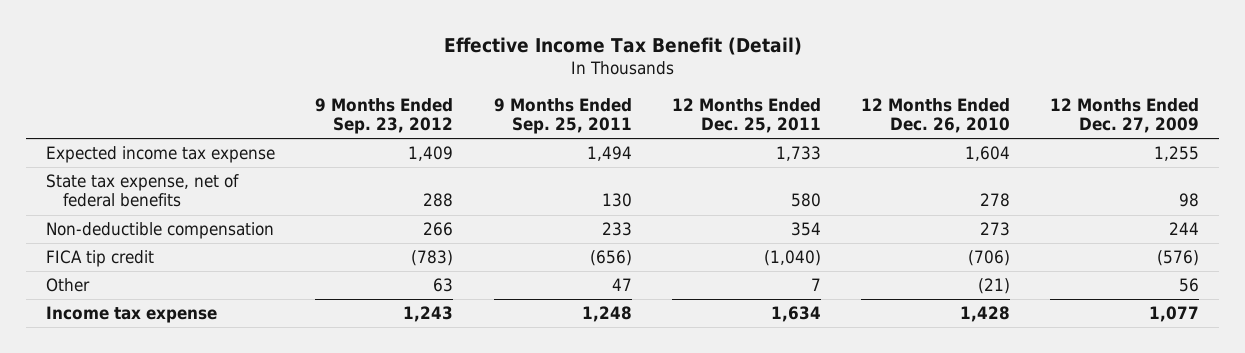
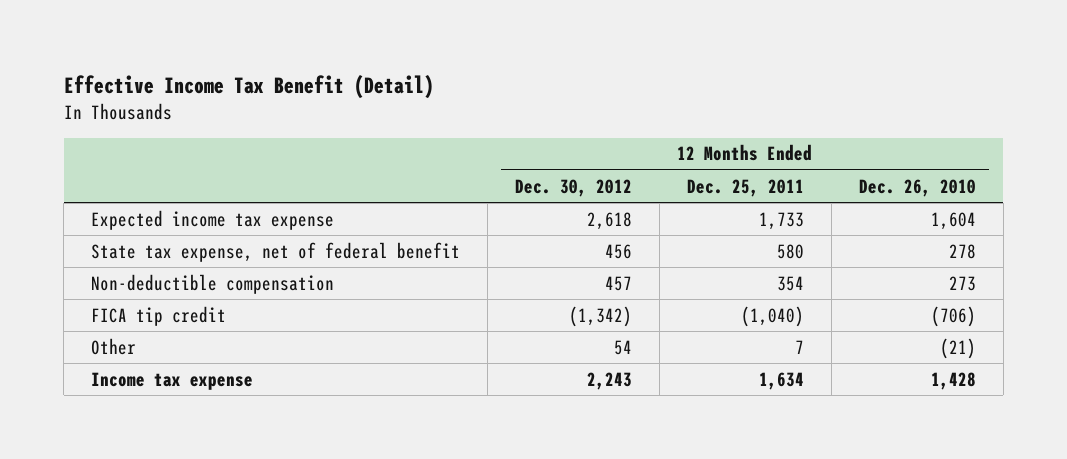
[315,97,454,134] 9 Months Ended Sep. 23, 2012 -> none
[493,97,632,134] 9 Months Ended Sep. 25, 2011 -> none
[1050,97,1200,133] 12 Months Ended Dec. 27, 2009 -> none
none -> [514,178,632,197] Dec. 30, 2012
[46,174,240,208] State tax expense, net of federal benefits -> [91,241,461,262] State tax expense, net of federal benefit

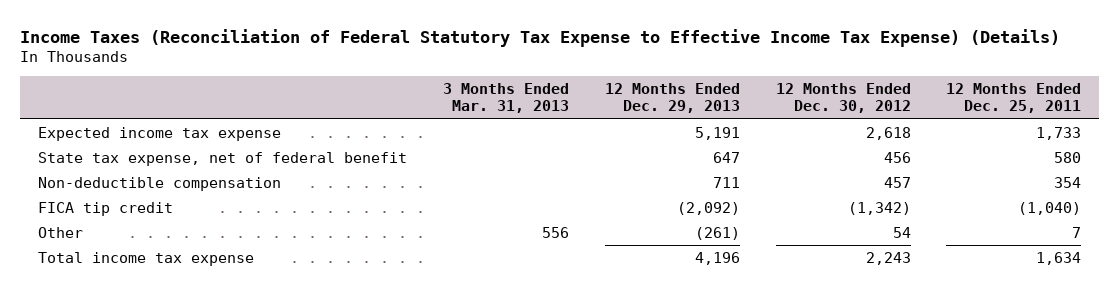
[63,75,434,100] Effective Income Tax Benefit (Detail) -> [20,28,1061,47] Income Taxes (Reconciliation of Federal Statutory Tax Expense to Effective Income Tax Expense) (Details)
[858,178,976,197] Dec. 26, 2010 -> none
none -> [442,83,569,114] 3 Months Ended Mar. 31, 2013
none -> [604,83,740,114] 12 Months Ended Dec. 29, 2013
[91,371,254,390] Income tax expense -> [38,251,255,266] Total income tax expense

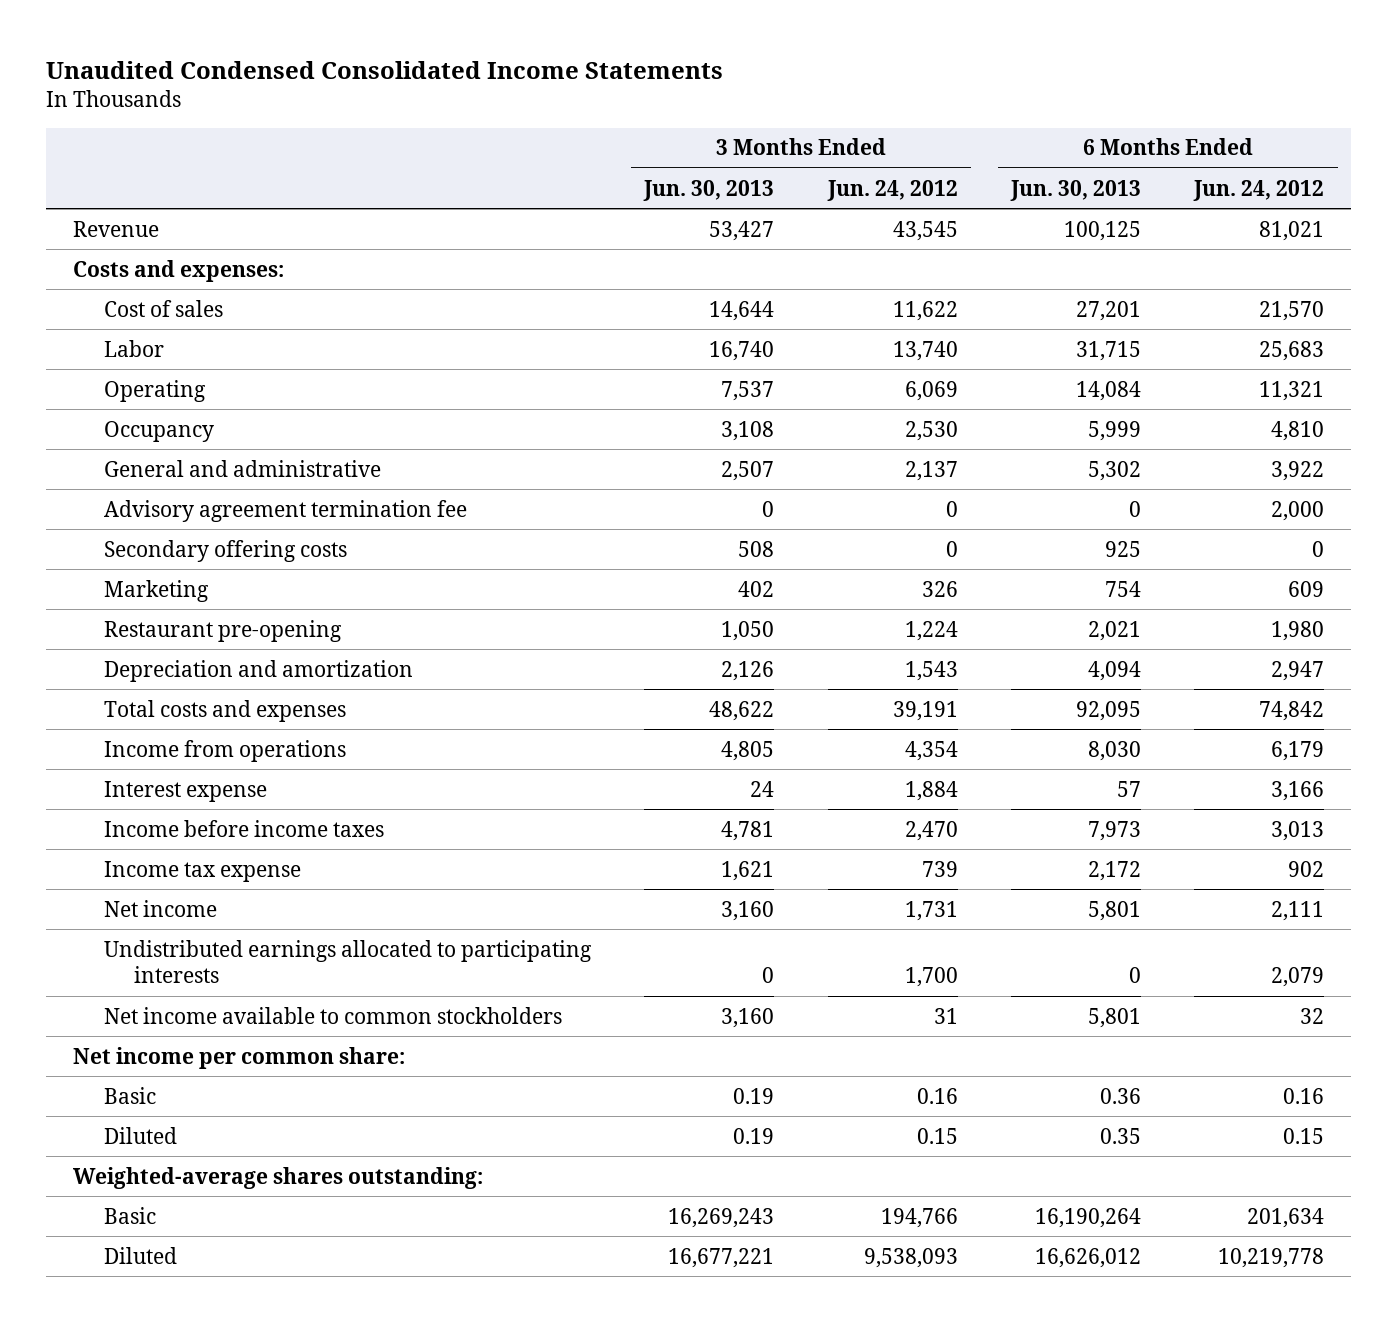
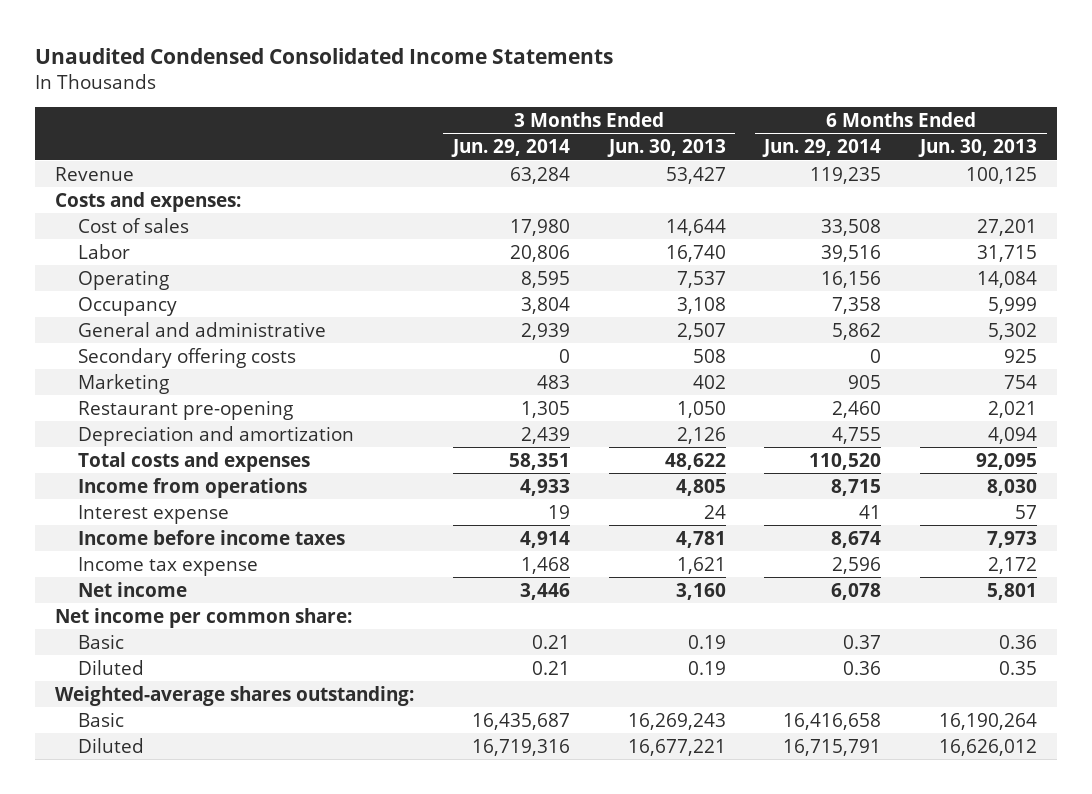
[826,179,958,201] Jun. 24, 2012 -> none
[1193,179,1325,201] Jun. 24, 2012 -> none
none -> [450,138,570,157] Jun. 29, 2014
none -> [762,138,882,157] Jun. 29, 2014
[103,499,467,522] Advisory agreement termination fee -> none
[103,939,592,983] Undistributed earnings allocated to participating interests -> none
[103,1006,562,1024] Net income available to common stockholders -> none

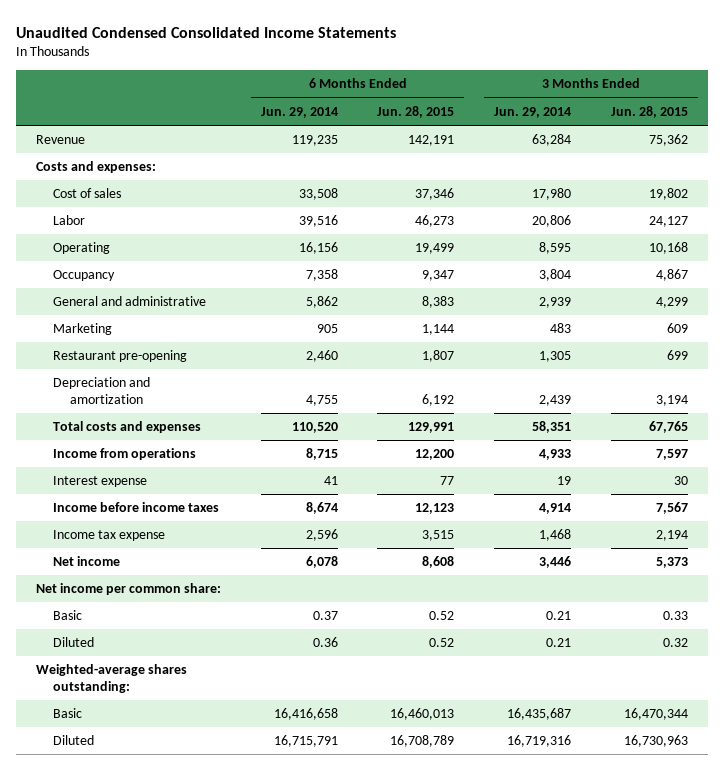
[606,138,726,157] Jun. 30, 2013 -> none
[918,138,1038,157] Jun. 30, 2013 -> none
none -> [377,105,455,118] Jun. 28, 2015
none -> [610,105,688,118] Jun. 28, 2015
[77,347,296,368] Secondary offering costs -> none

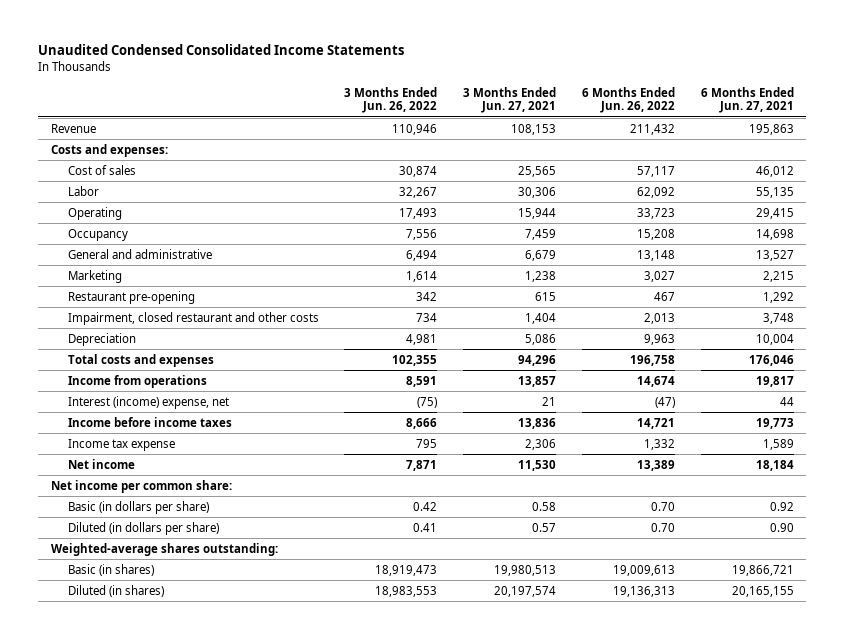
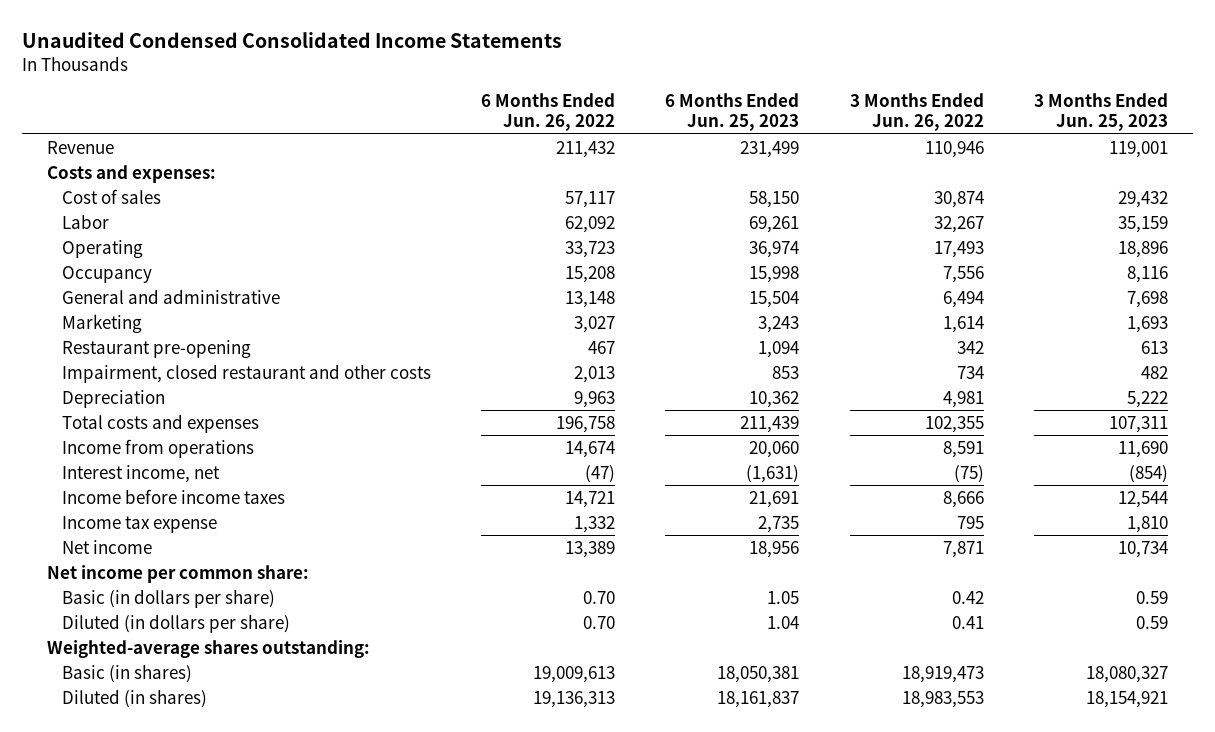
[463,86,557,114] 3 Months Ended Jun. 27, 2021 -> none
[700,86,794,114] 6 Months Ended Jun. 27, 2021 -> none
none -> [665,92,800,132] 6 Months Ended Jun. 25, 2023
none -> [1034,92,1169,132] 3 Months Ended Jun. 25, 2023
[67,395,229,409] Interest (income) expense, net -> [61,464,220,483] Interest income, net

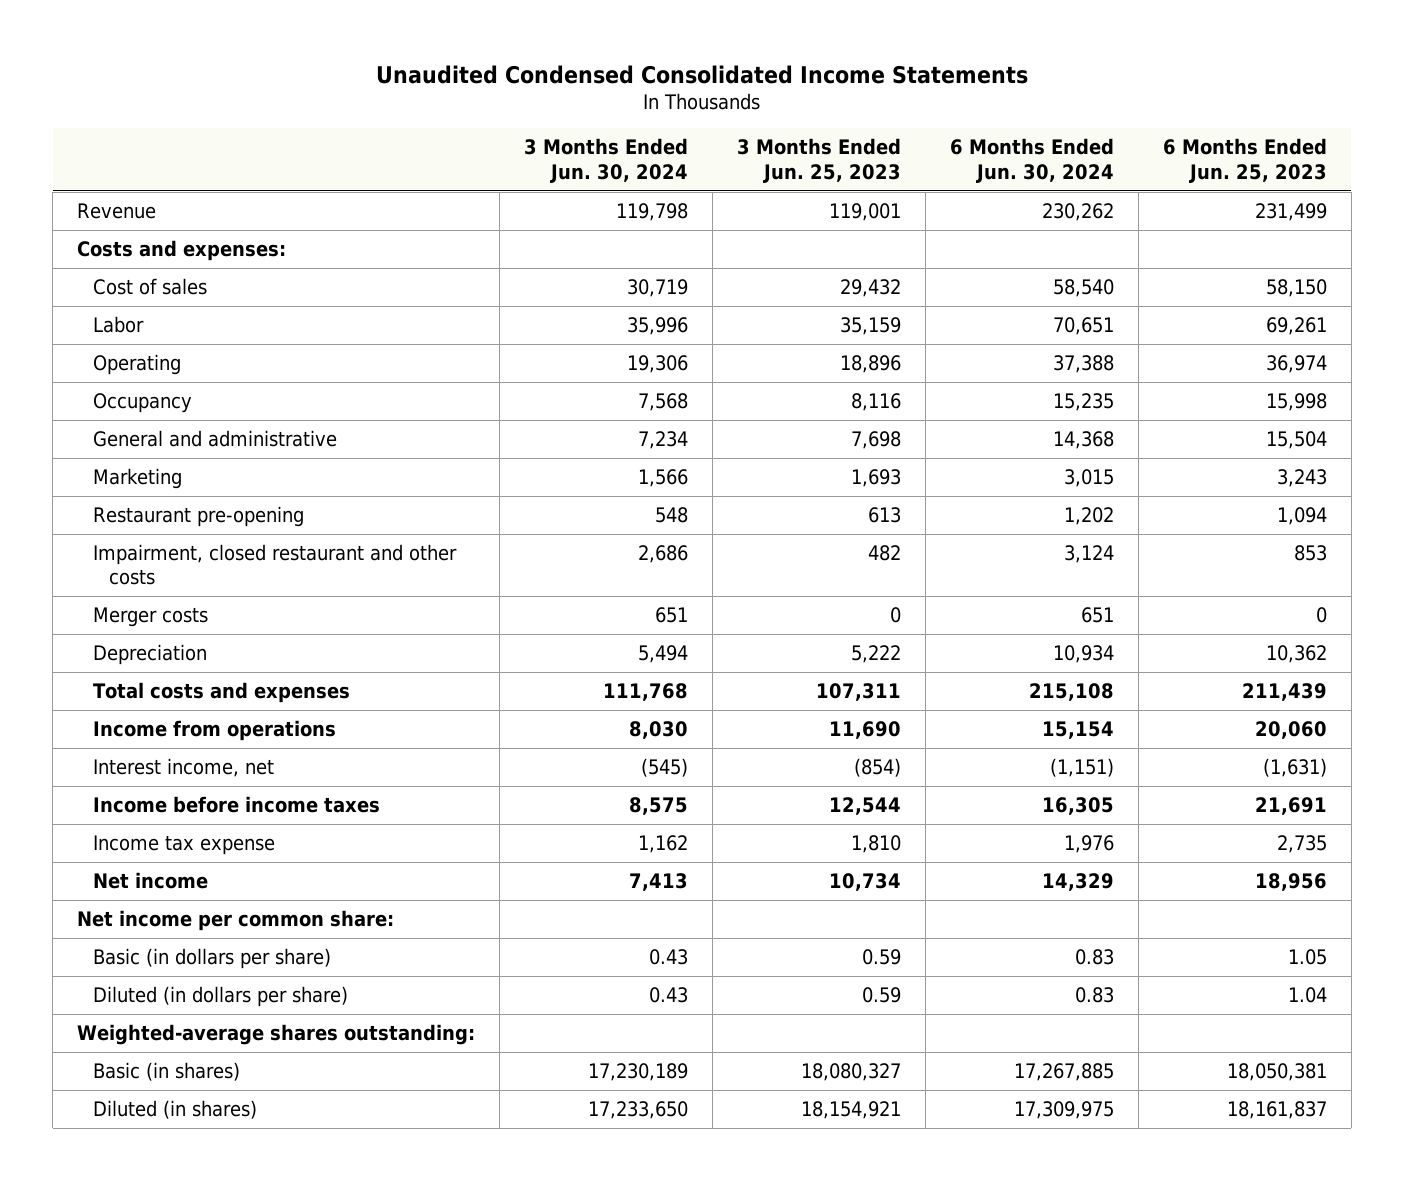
[481,92,616,132] 6 Months Ended Jun. 26, 2022 -> none
[849,92,984,132] 3 Months Ended Jun. 26, 2022 -> none
none -> [523,138,688,183] 3 Months Ended Jun. 30, 2024
none -> [949,138,1114,183] 6 Months Ended Jun. 30, 2024
none -> [93,606,209,627] Merger costs

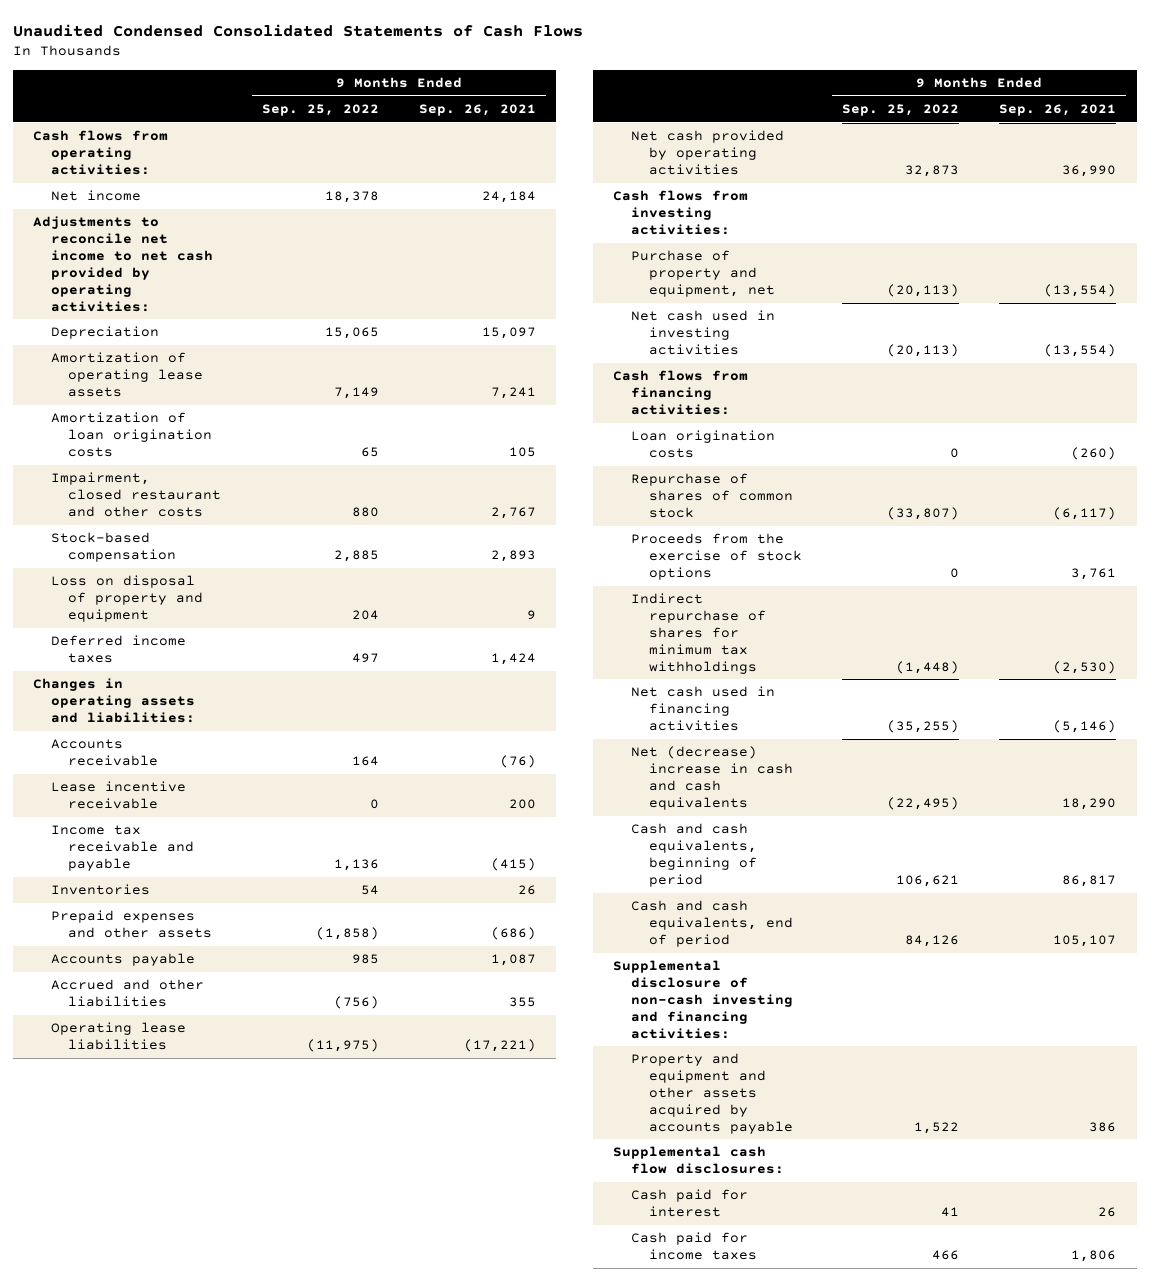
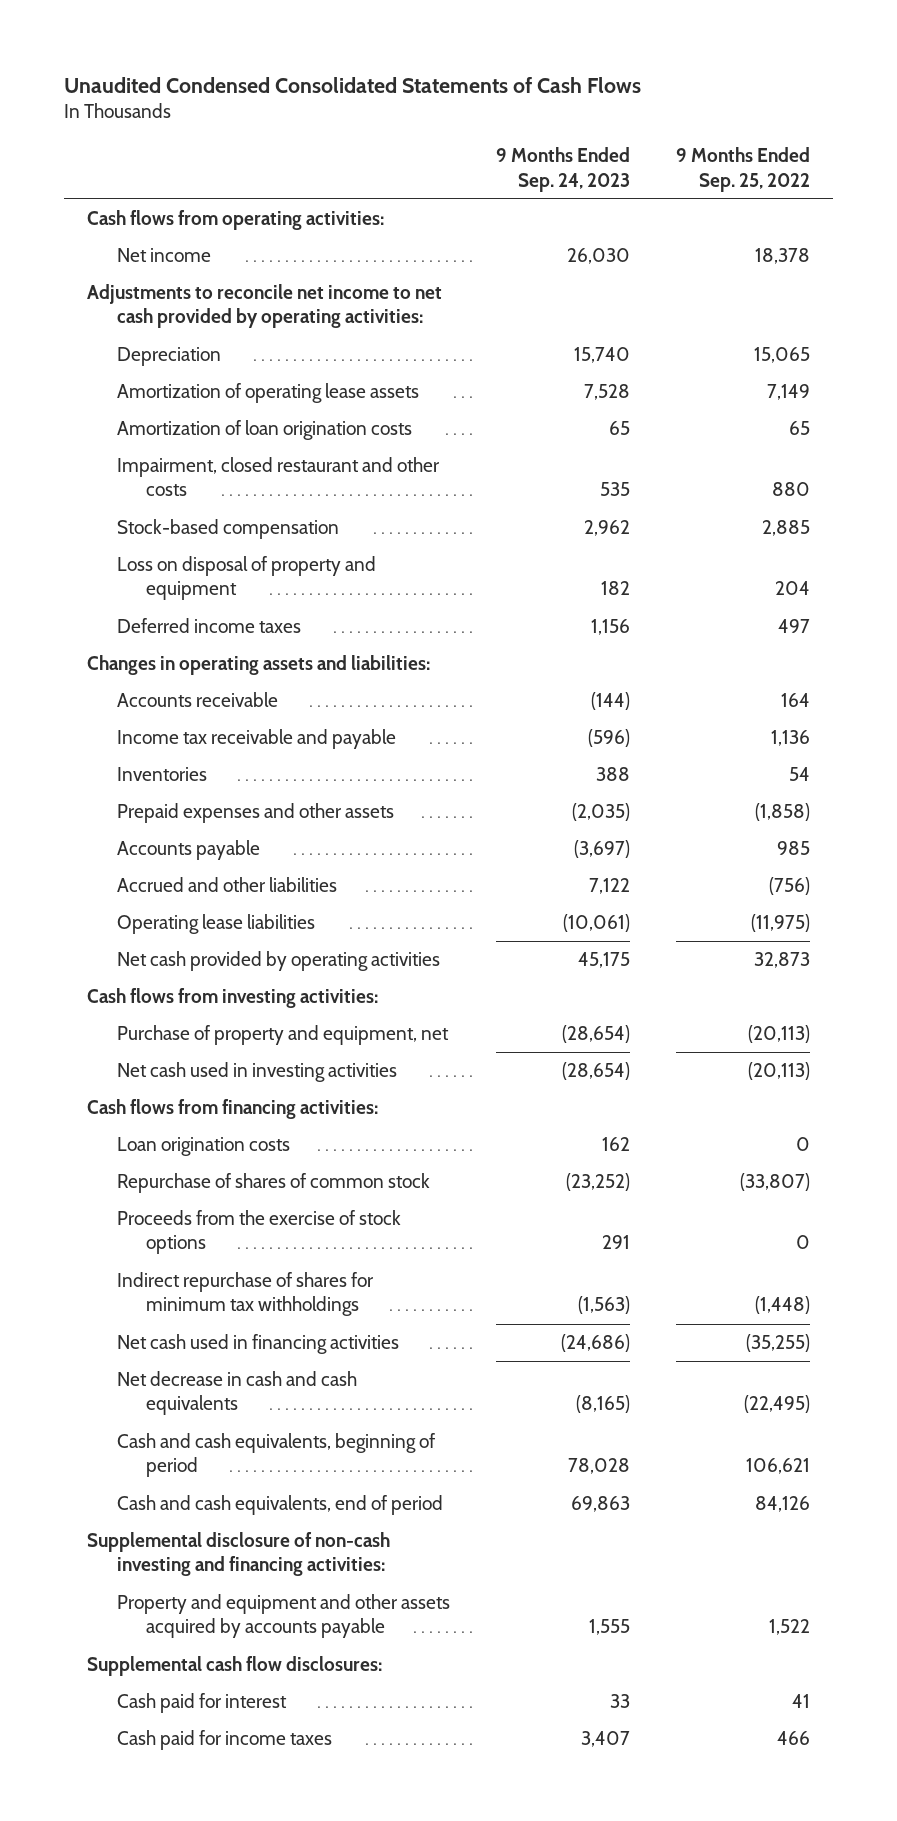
[419,104,537,117] Sep. 26, 2021 -> none
none -> [495,147,630,192] 9 Months Ended Sep. 24, 2023
[50,781,186,810] Lease incentive receivable -> none
[630,746,793,810] Net (decrease) increase in cash and cash equivalents -> [116,1371,357,1416] Net decrease in cash and cash equivalents

